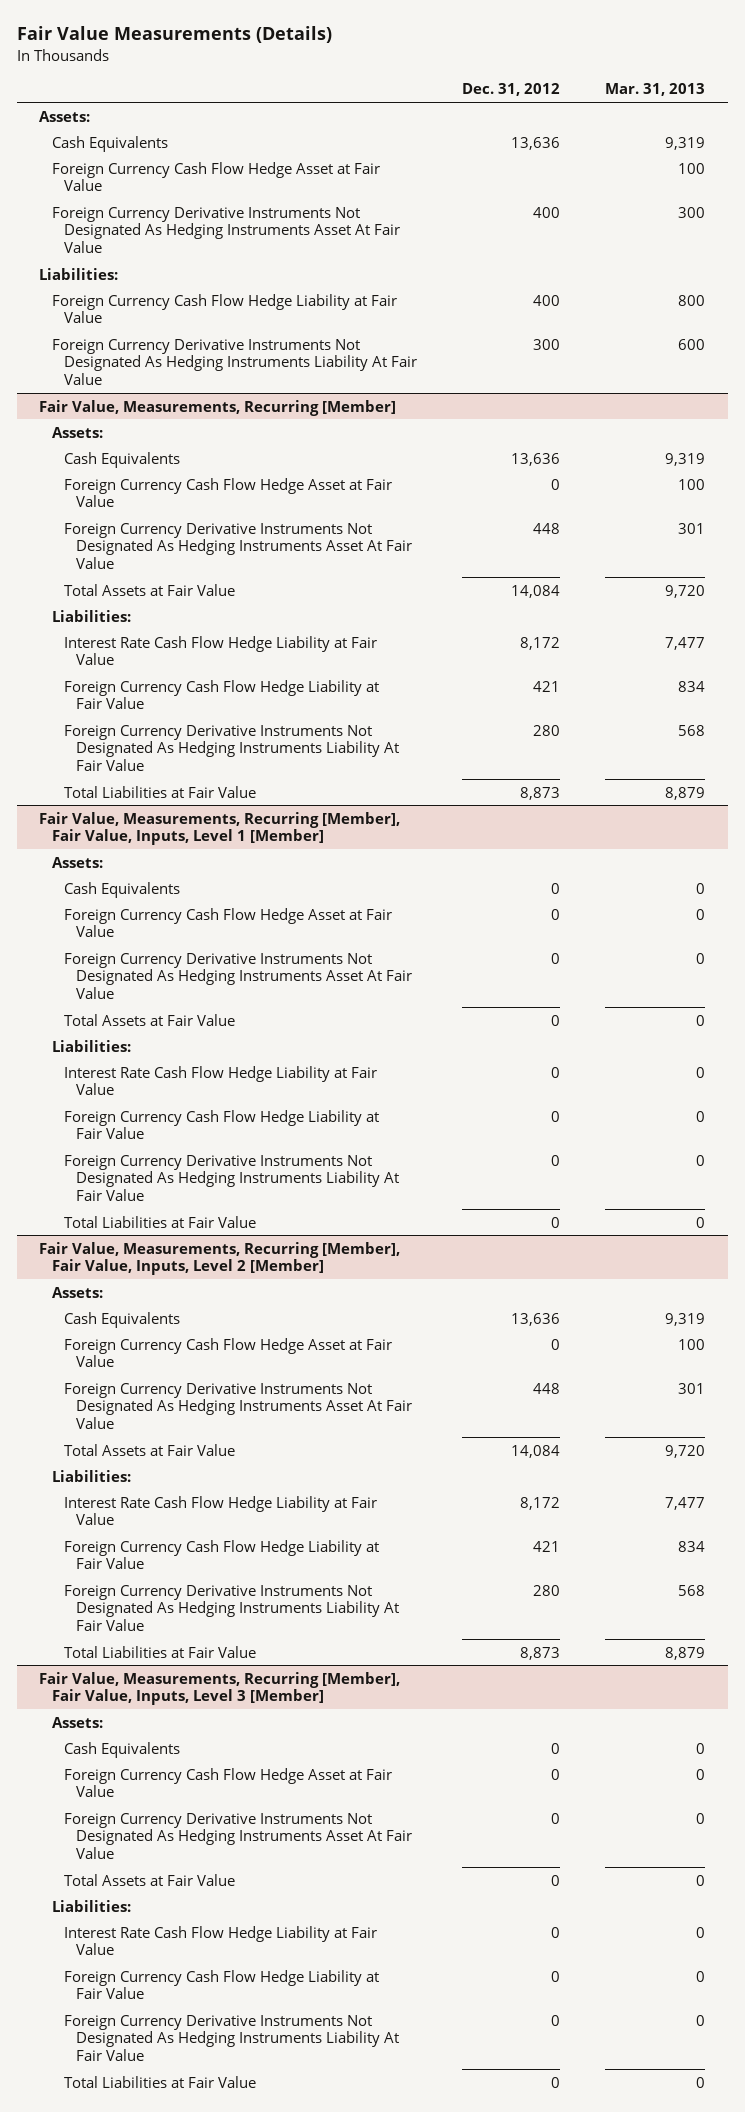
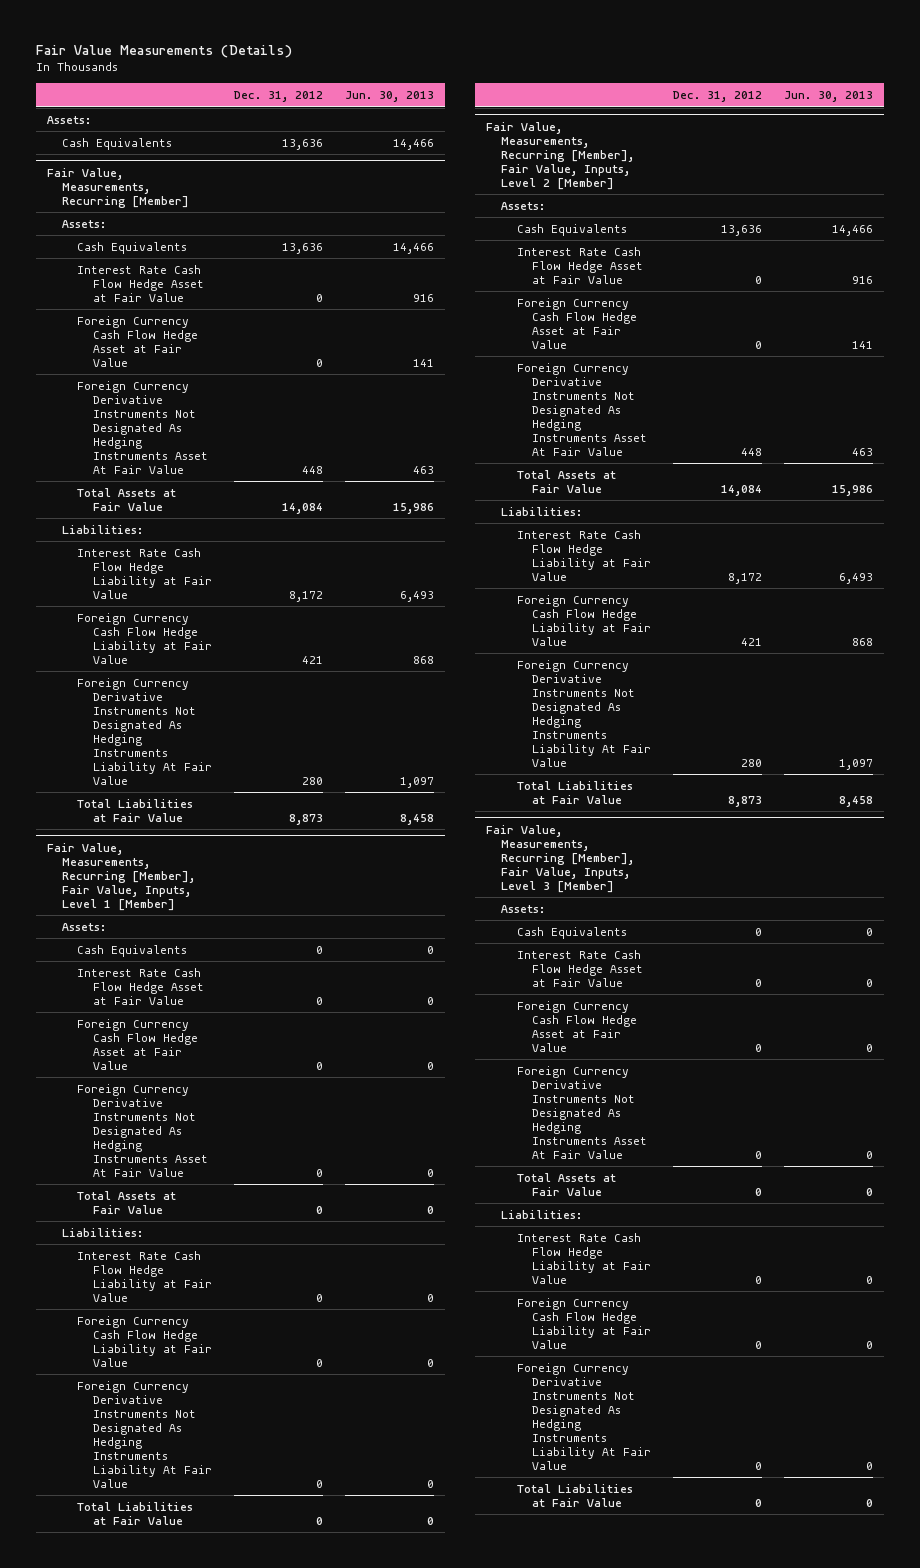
[605,83,706,97] Mar. 31, 2013 -> none
none -> [344,91,434,103] Jun. 30, 2013
[51,161,380,192] Foreign Currency Cash Flow Hedge Asset at Fair Value -> none
[51,206,400,253] Foreign Currency Derivative Instruments Not Designated As Hedging Instruments Asset At Fair Value -> none
[39,267,119,280] Liabilities: -> none
[51,293,397,324] Foreign Currency Cash Flow Hedge Liability at Fair Value -> none
[51,338,417,385] Foreign Currency Derivative Instruments Not Designated As Hedging Instruments Liability At Fair Value -> none
none -> [77,264,204,302] Interest Rate Cash Flow Hedge Asset at Fair Value
none -> [77,967,204,1005] Interest Rate Cash Flow Hedge Asset at Fair Value
none -> [516,246,643,284] Interest Rate Cash Flow Hedge Asset at Fair Value
none -> [516,949,643,987] Interest Rate Cash Flow Hedge Asset at Fair Value

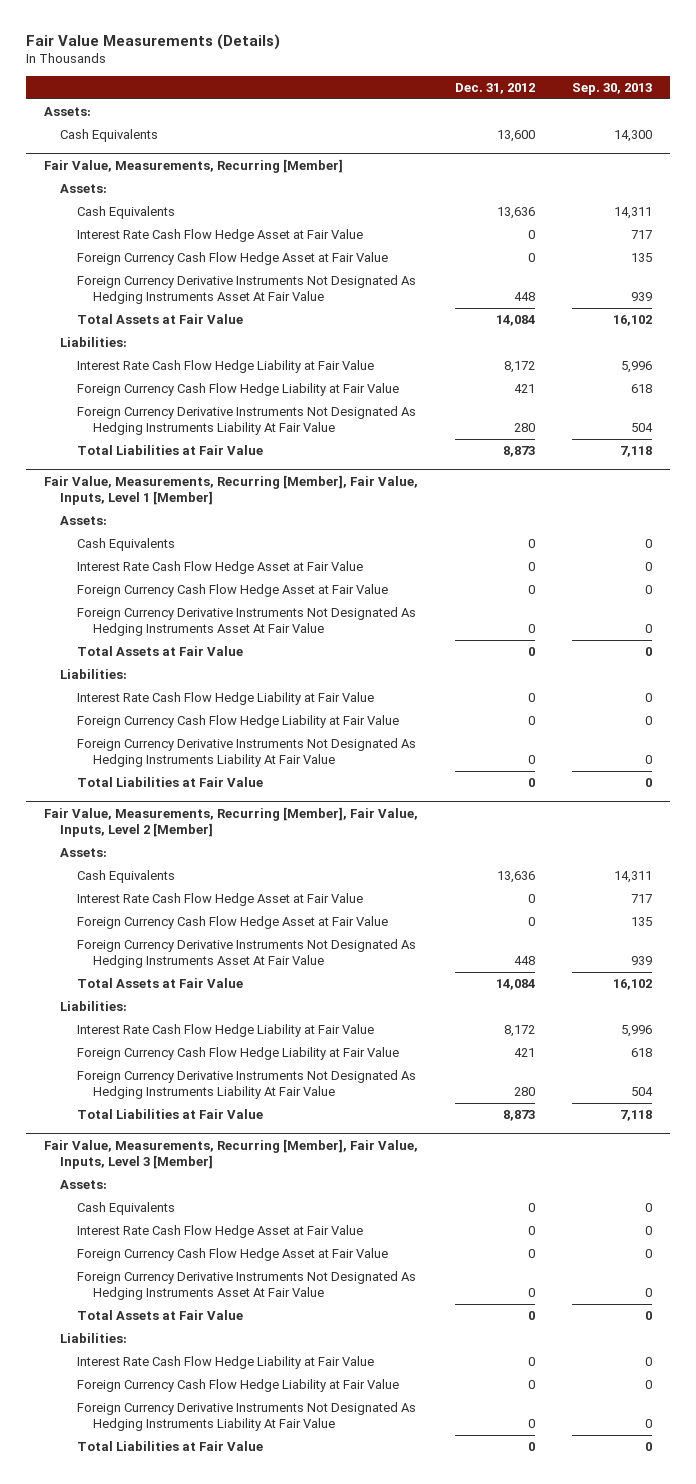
[344,91,434,103] Jun. 30, 2013 -> none
none -> [571,83,652,96] Sep. 30, 2013
[281,138,323,150] 13,636 -> [496,129,535,142] 13,600

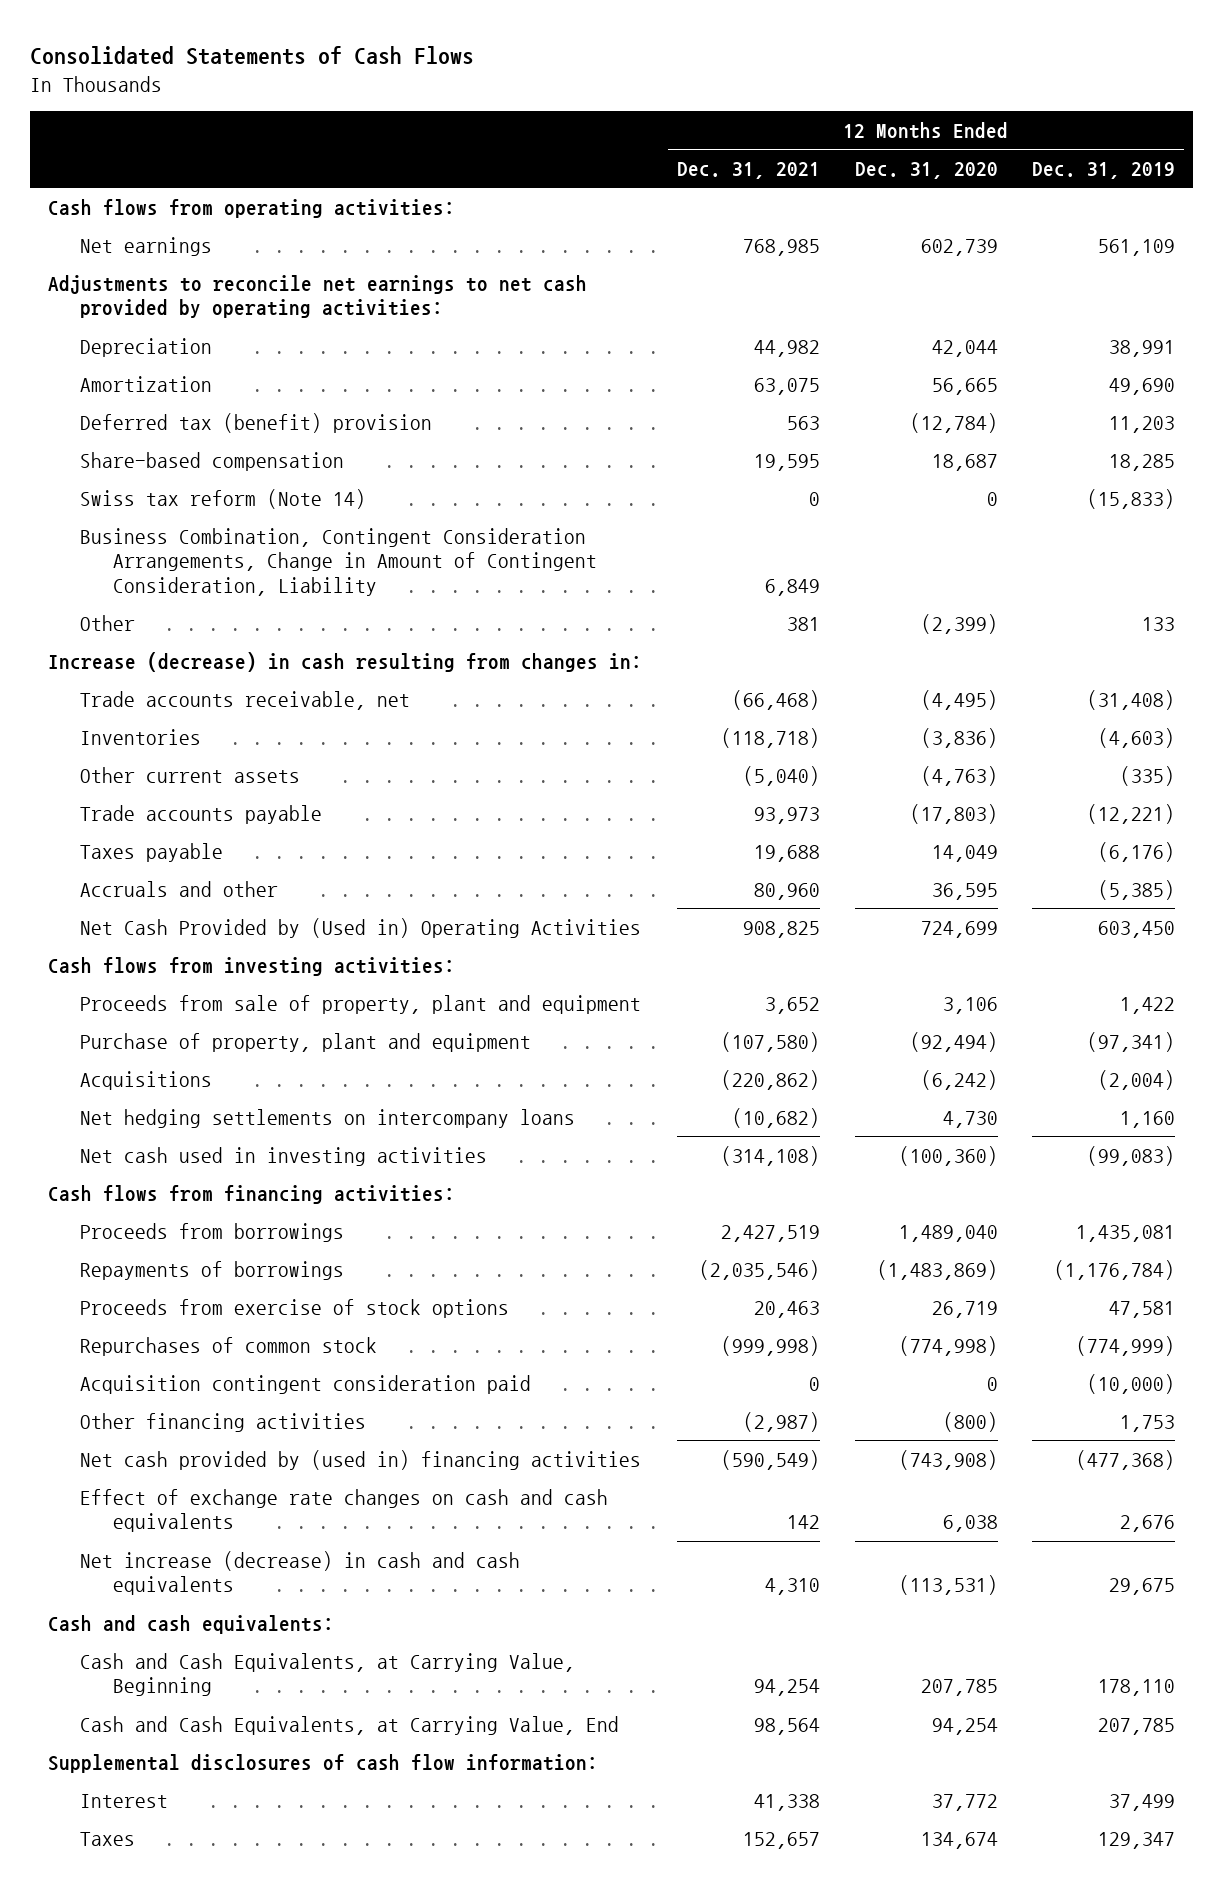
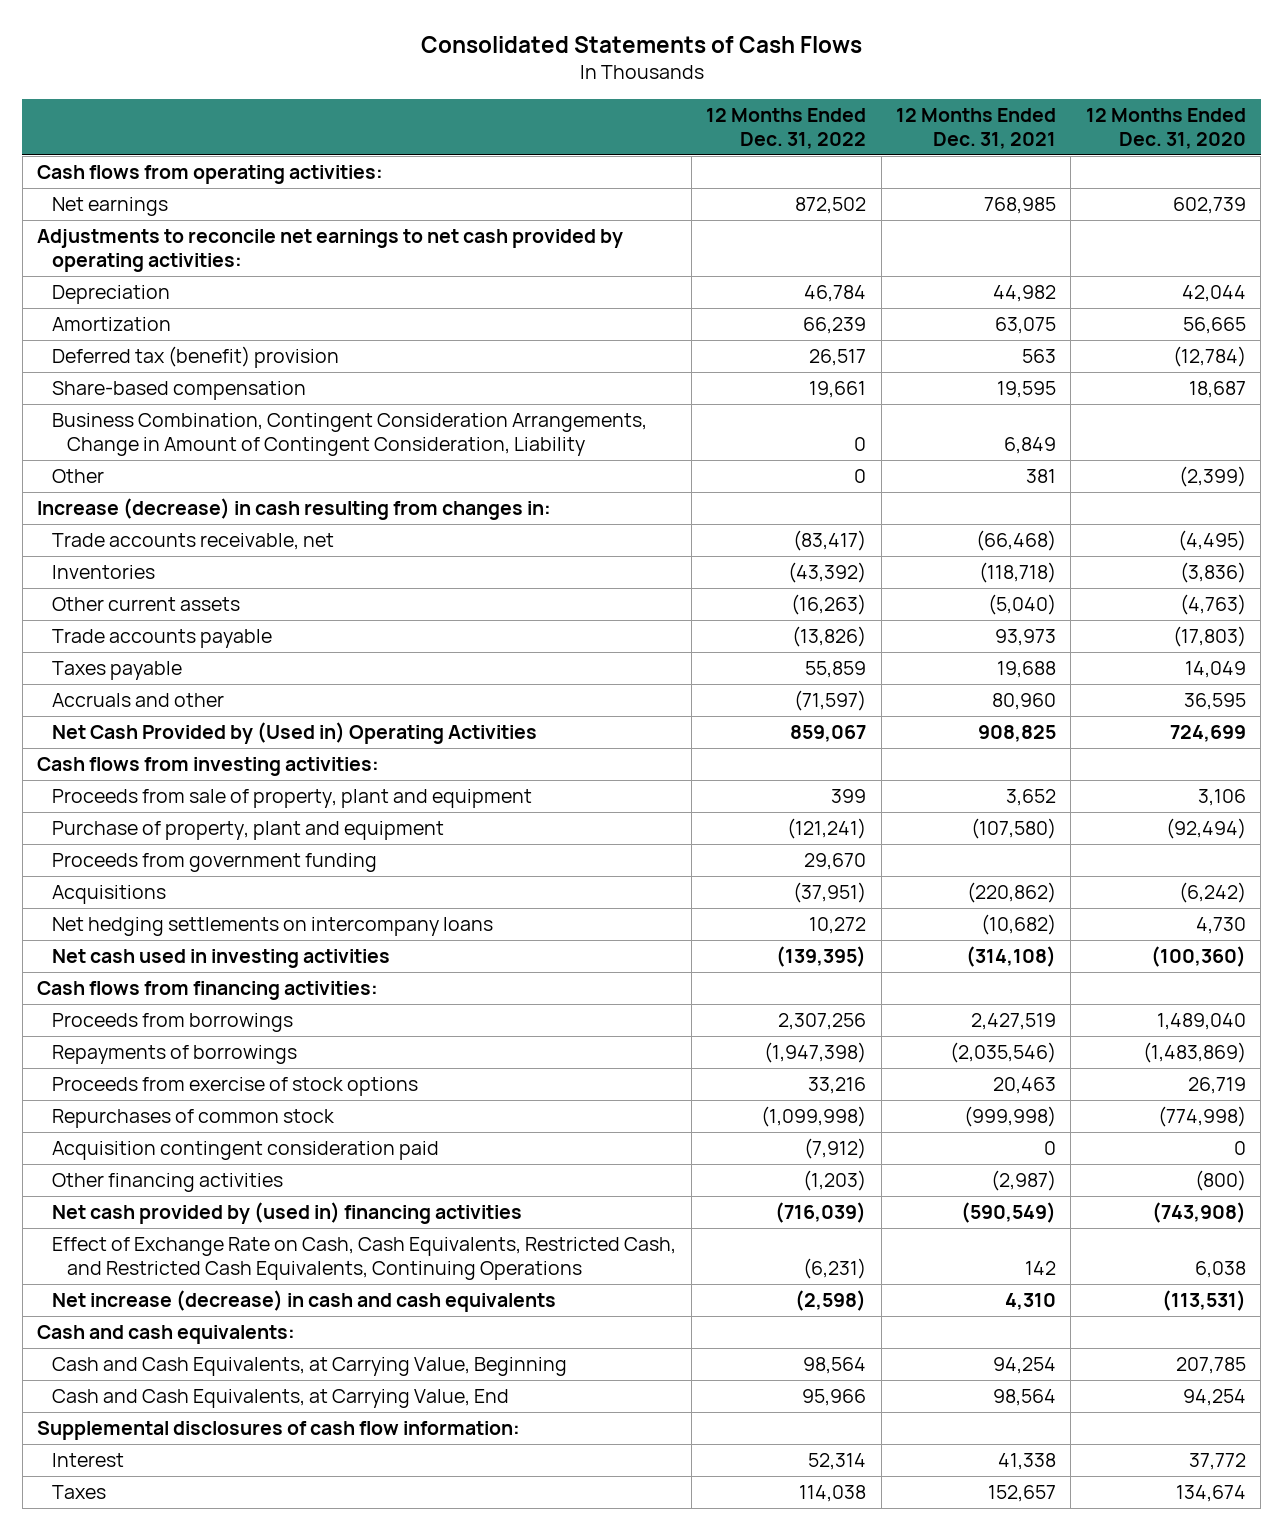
[1032,161,1176,179] Dec. 31, 2019 -> none
none -> [706,107,867,149] 12 Months Ended Dec. 31, 2022
[80,488,367,509] Swiss tax reform (Note 14) -> none
none -> [52,853,378,873] Proceeds from government funding
[80,1488,609,1533] Effect of exchange rate changes on cash and cash equivalents -> [52,1237,677,1281] Effect of Exchange Rate on Cash, Cash Equivalents, Restricted Cash, and Restricted Cash Equivalents, Continuing Operations

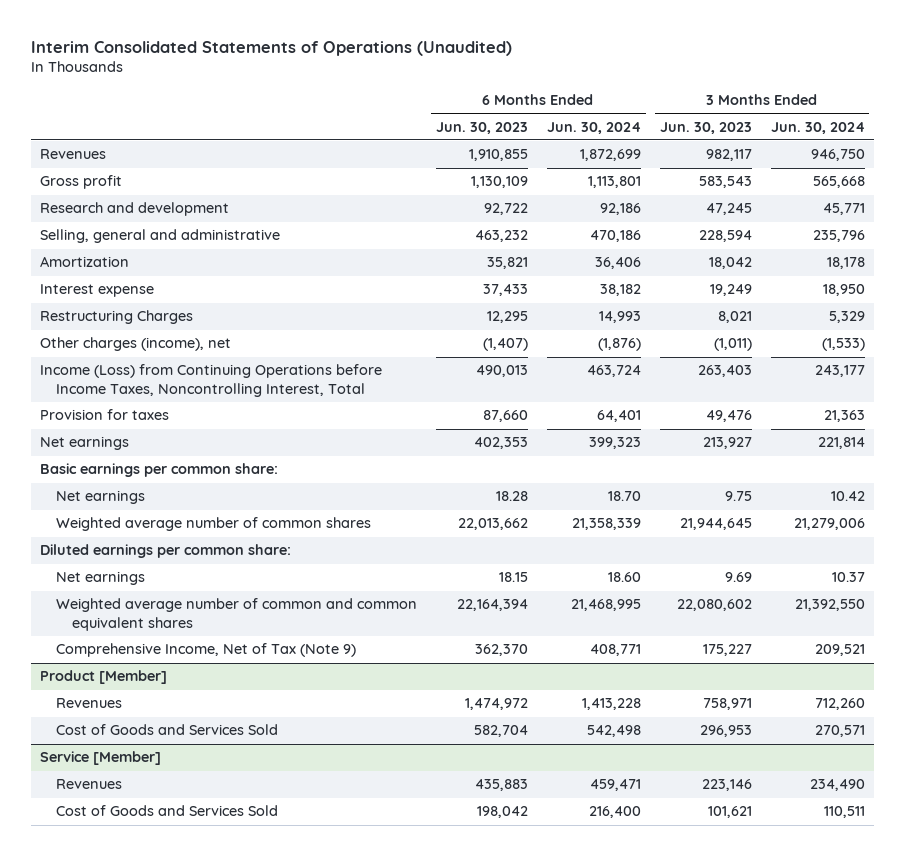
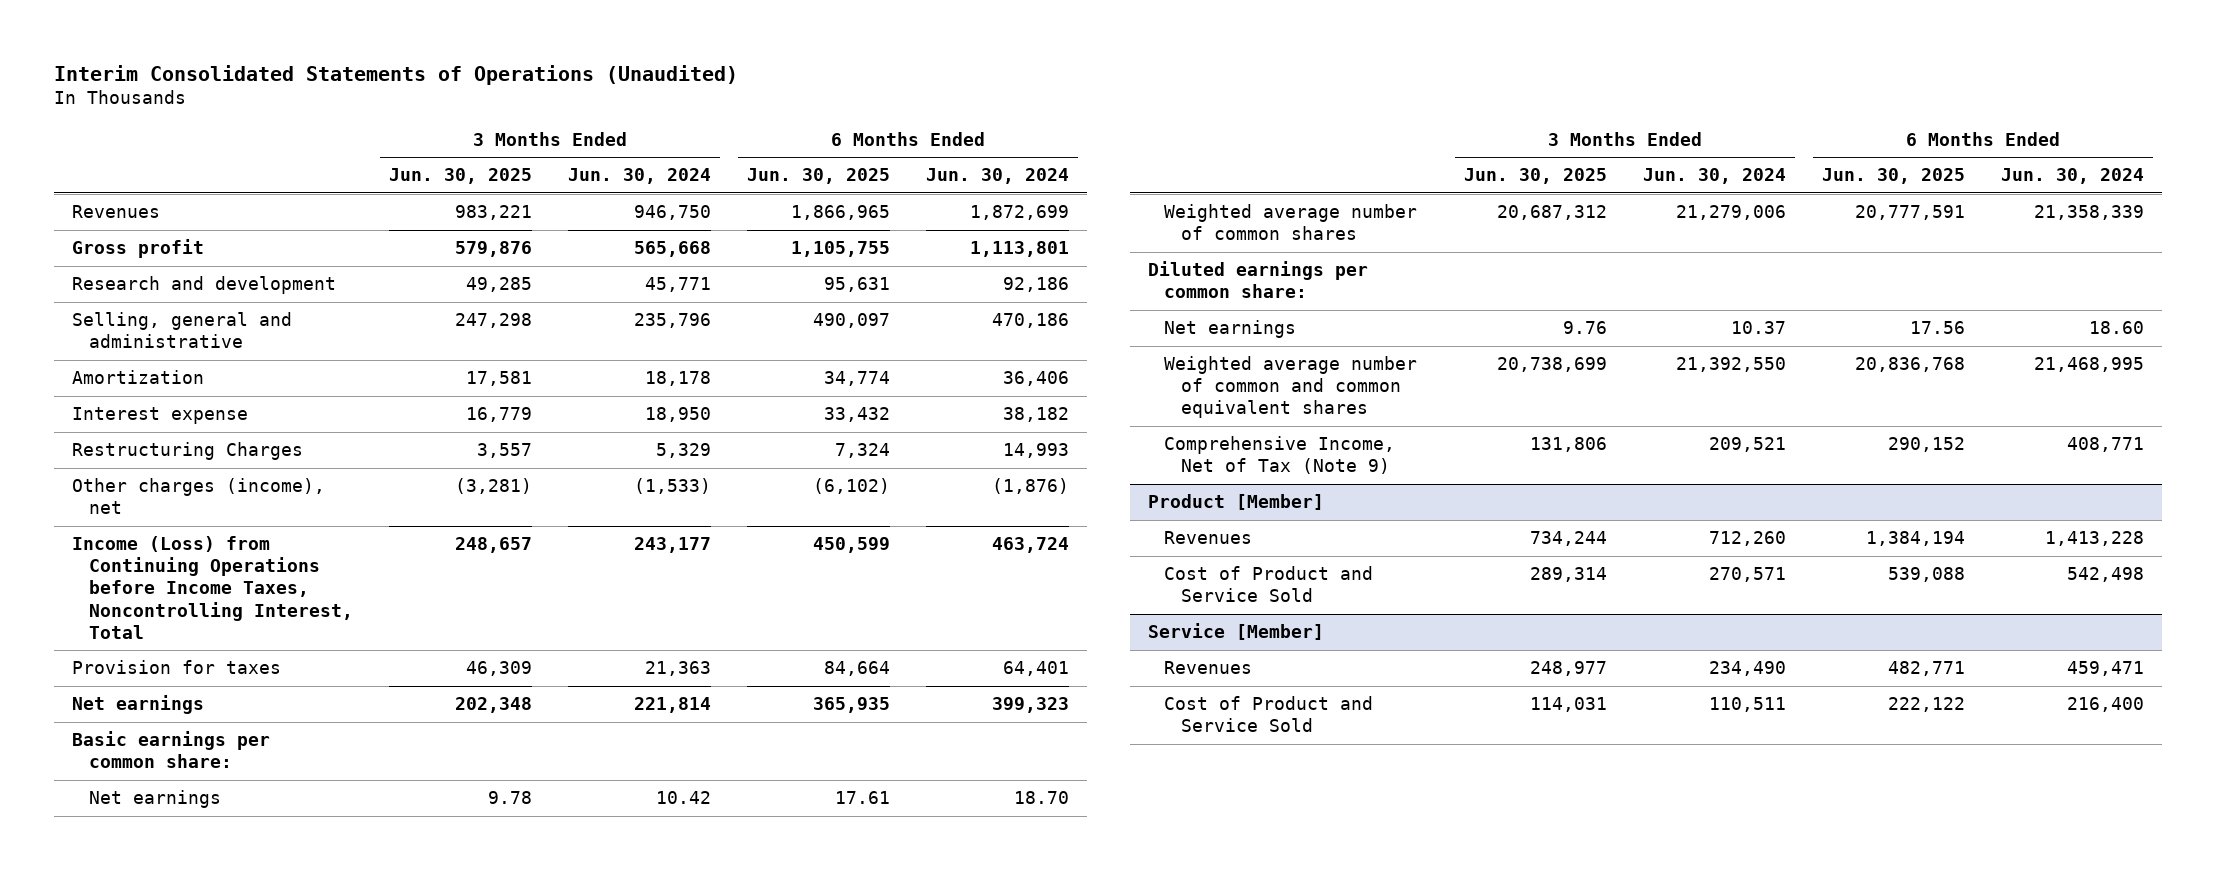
[435,121,528,134] Jun. 30, 2023 -> none
[659,121,752,134] Jun. 30, 2023 -> none
none -> [388,168,532,185] Jun. 30, 2025
none -> [746,168,890,185] Jun. 30, 2025
[56,724,279,736] Cost of Goods and Services Sold -> [1164,566,1374,603] Cost of Product and Service Sold
[56,805,279,817] Cost of Goods and Services Sold -> [1164,696,1374,733] Cost of Product and Service Sold

